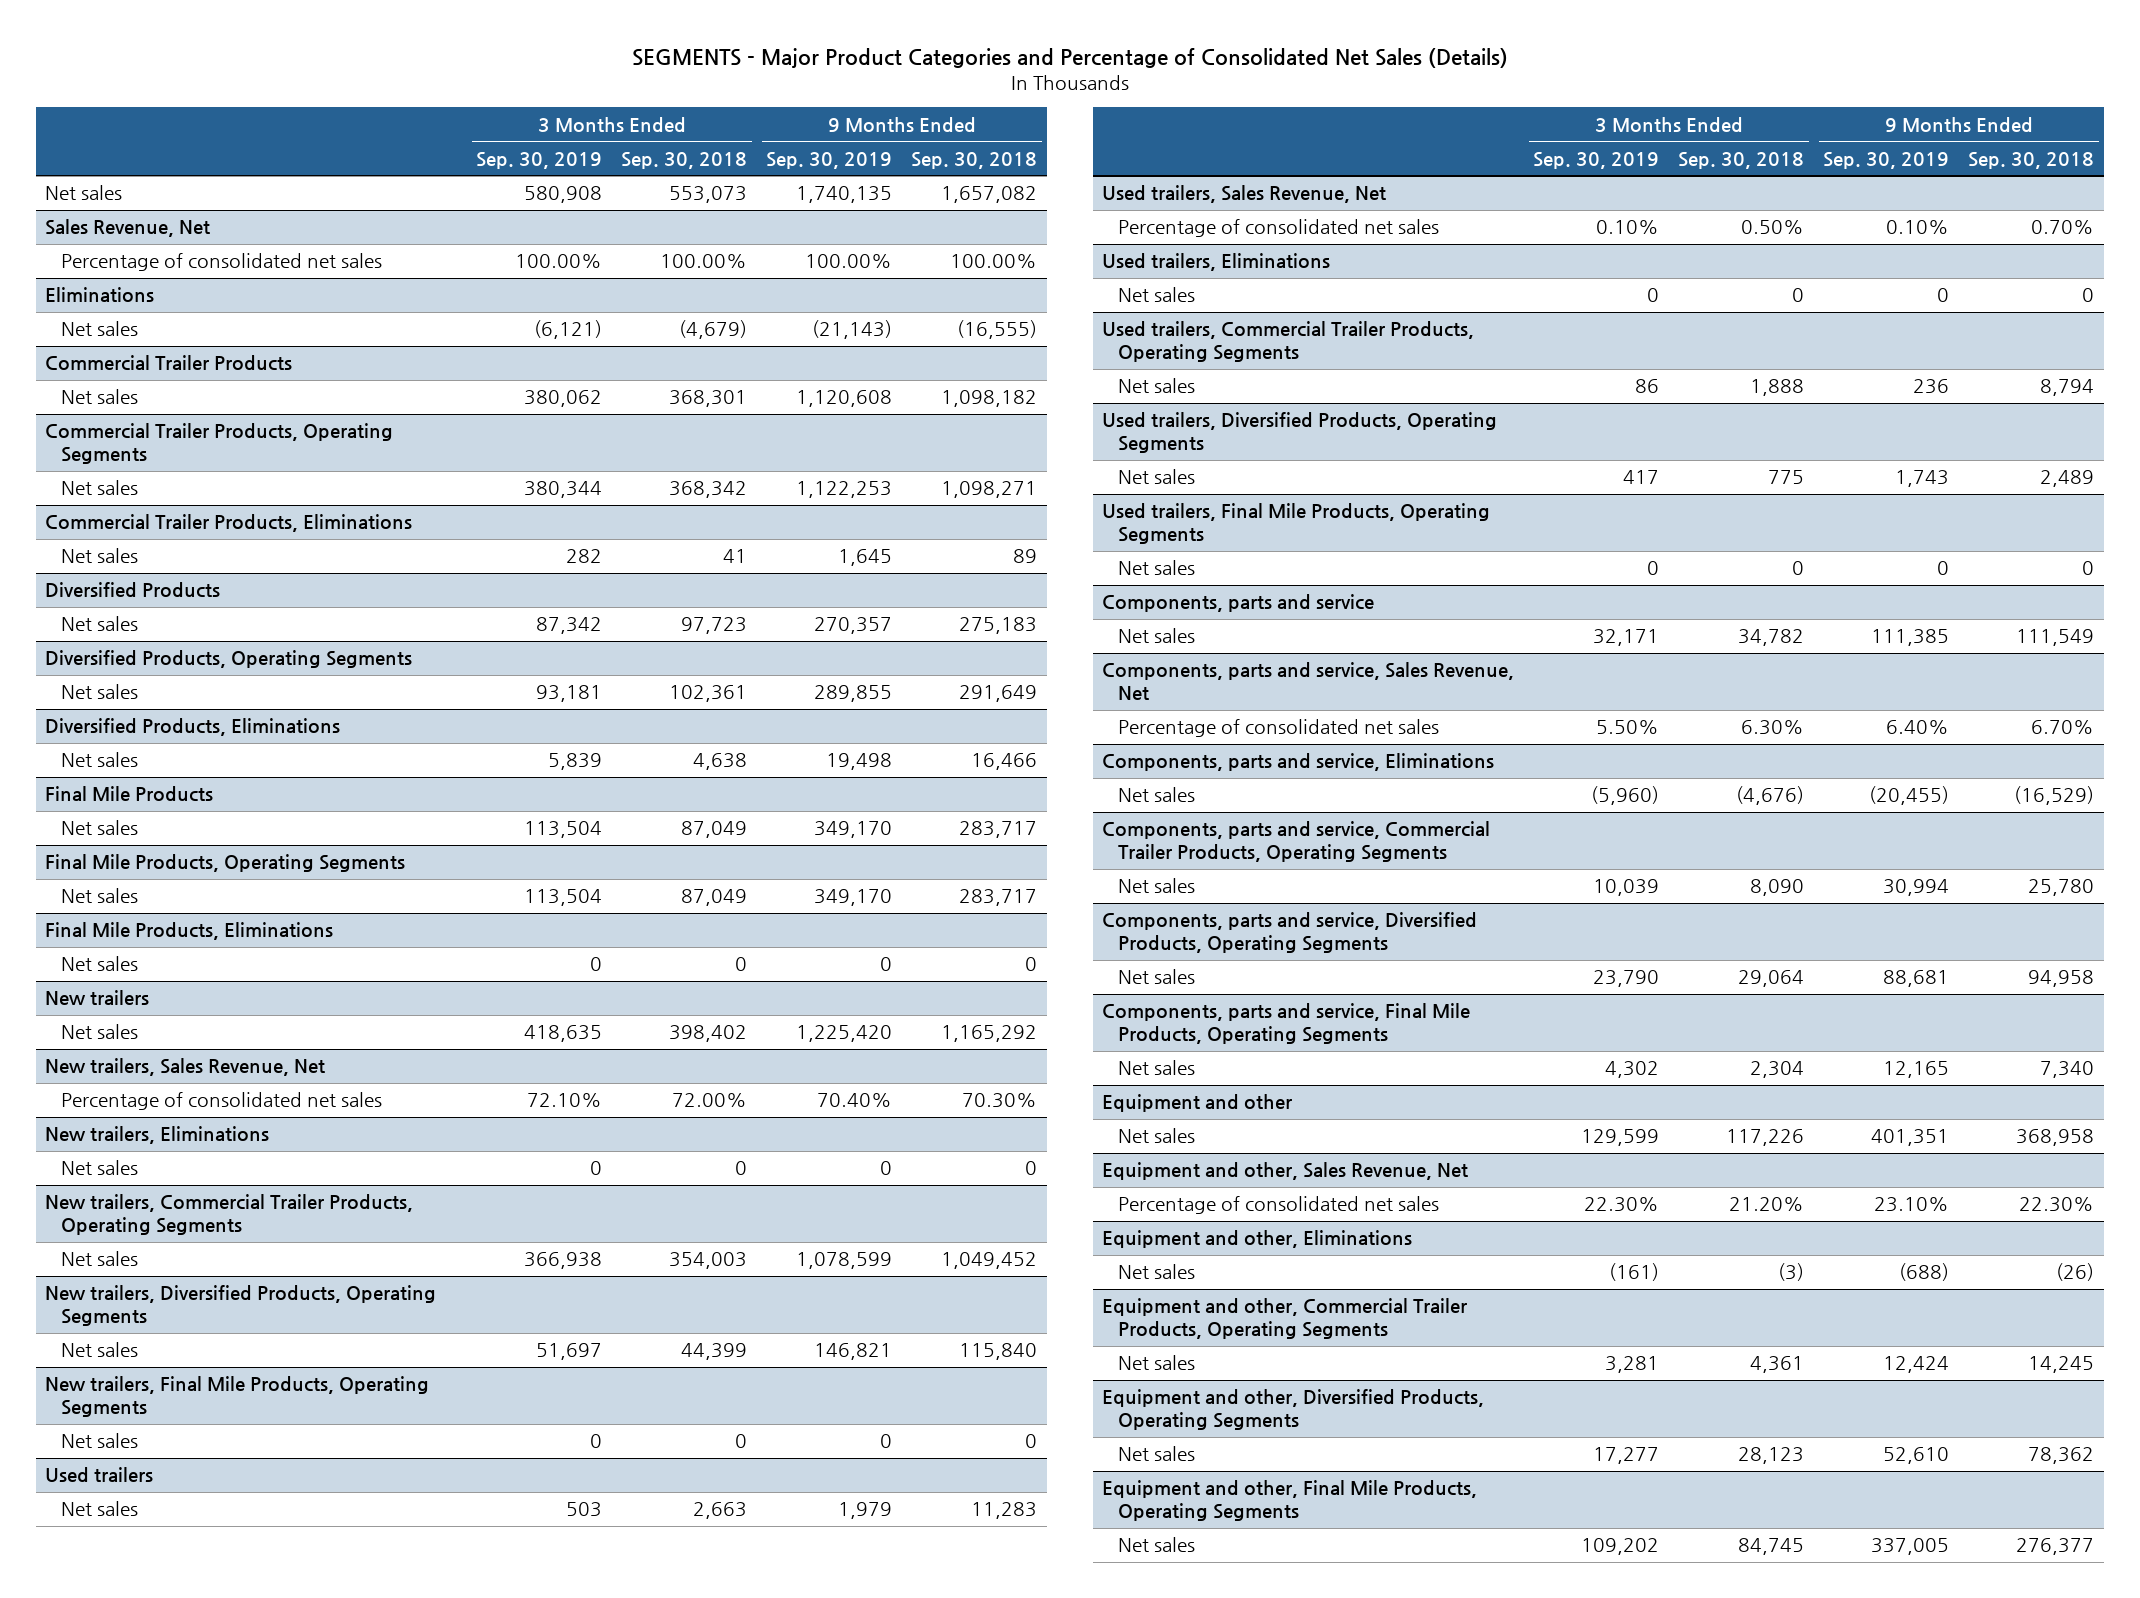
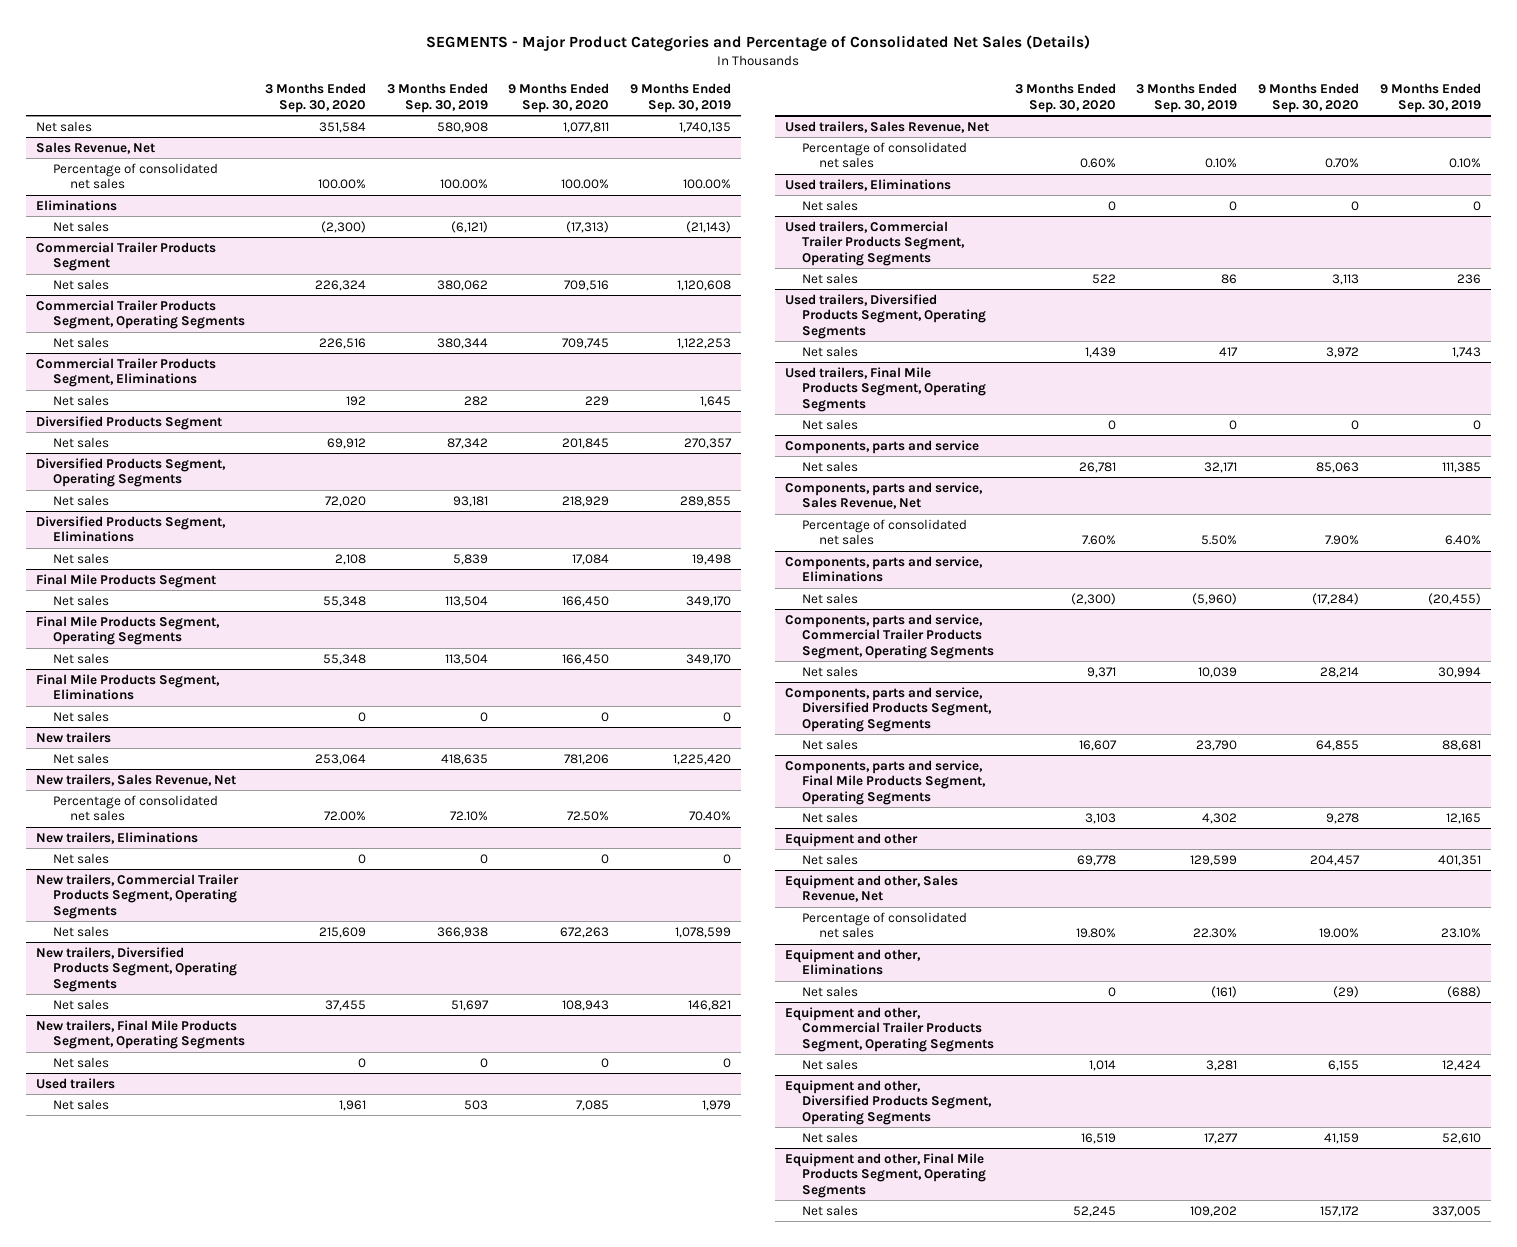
[621,151,748,169] Sep. 30, 2018 -> none
[911,151,1038,169] Sep. 30, 2018 -> none
none -> [265,83,367,113] 3 Months Ended Sep. 30, 2020
none -> [508,83,610,113] 9 Months Ended Sep. 30, 2020
[45,355,293,372] Commercial Trailer Products -> [35,241,216,272] Commercial Trailer Products Segment
[45,423,394,465] Commercial Trailer Products, Operating Segments -> [35,299,245,330] Commercial Trailer Products Segment, Operating Segments
[45,514,413,533] Commercial Trailer Products, Eliminations -> [35,357,216,388] Commercial Trailer Products Segment, Eliminations
[45,582,221,599] Diversified Products -> [35,415,222,430] Diversified Products Segment
[45,650,413,669] Diversified Products, Operating Segments -> [35,457,226,488] Diversified Products Segment, Operating Segments
[45,718,341,737] Diversified Products, Eliminations -> [35,515,226,543] Diversified Products Segment, Eliminations
[45,786,214,803] Final Mile Products -> [35,573,216,588] Final Mile Products Segment
[45,854,406,873] Final Mile Products, Operating Segments -> [35,615,220,646] Final Mile Products Segment, Operating Segments
[45,922,334,941] Final Mile Products, Eliminations -> [35,673,220,701] Final Mile Products Segment, Eliminations
[45,1194,414,1236] New trailers, Commercial Trailer Products, Operating Segments -> [35,873,239,919] New trailers, Commercial Trailer Products Segment, Operating Segments
[45,1285,437,1327] New trailers, Diversified Products, Operating Segments -> [35,946,237,992] New trailers, Diversified Products Segment, Operating Segments
[45,1376,430,1418] New trailers, Final Mile Products, Operating Segments -> [35,1019,245,1050] New trailers, Final Mile Products Segment, Operating Segments
[1102,321,1475,363] Used trailers, Commercial Trailer Products, Operating Segments -> [785,220,966,266] Used trailers, Commercial Trailer Products Segment, Operating Segments
[1102,412,1498,454] Used trailers, Diversified Products, Operating Segments -> [785,293,987,339] Used trailers, Diversified Products Segment, Operating Segments
[1102,503,1491,545] Used trailers, Final Mile Products, Operating Segments -> [785,366,987,412] Used trailers, Final Mile Products Segment, Operating Segments
[1102,821,1491,863] Components, parts and service, Commercial Trailer Products, Operating Segments -> [785,613,995,659] Components, parts and service, Commercial Trailer Products Segment, Operating Segments
[1102,912,1478,954] Components, parts and service, Diversified Products, Operating Segments -> [785,686,993,732] Components, parts and service, Diversified Products Segment, Operating Segments
[1102,1003,1471,1045] Components, parts and service, Final Mile Products, Operating Segments -> [785,759,987,805] Components, parts and service, Final Mile Products Segment, Operating Segments
[1102,1298,1468,1340] Equipment and other, Commercial Trailer Products, Operating Segments -> [785,1006,995,1052] Equipment and other, Commercial Trailer Products Segment, Operating Segments
[1102,1389,1485,1431] Equipment and other, Diversified Products, Operating Segments -> [785,1079,993,1125] Equipment and other, Diversified Products Segment, Operating Segments
[1102,1480,1478,1522] Equipment and other, Final Mile Products, Operating Segments -> [785,1152,987,1198] Equipment and other, Final Mile Products Segment, Operating Segments

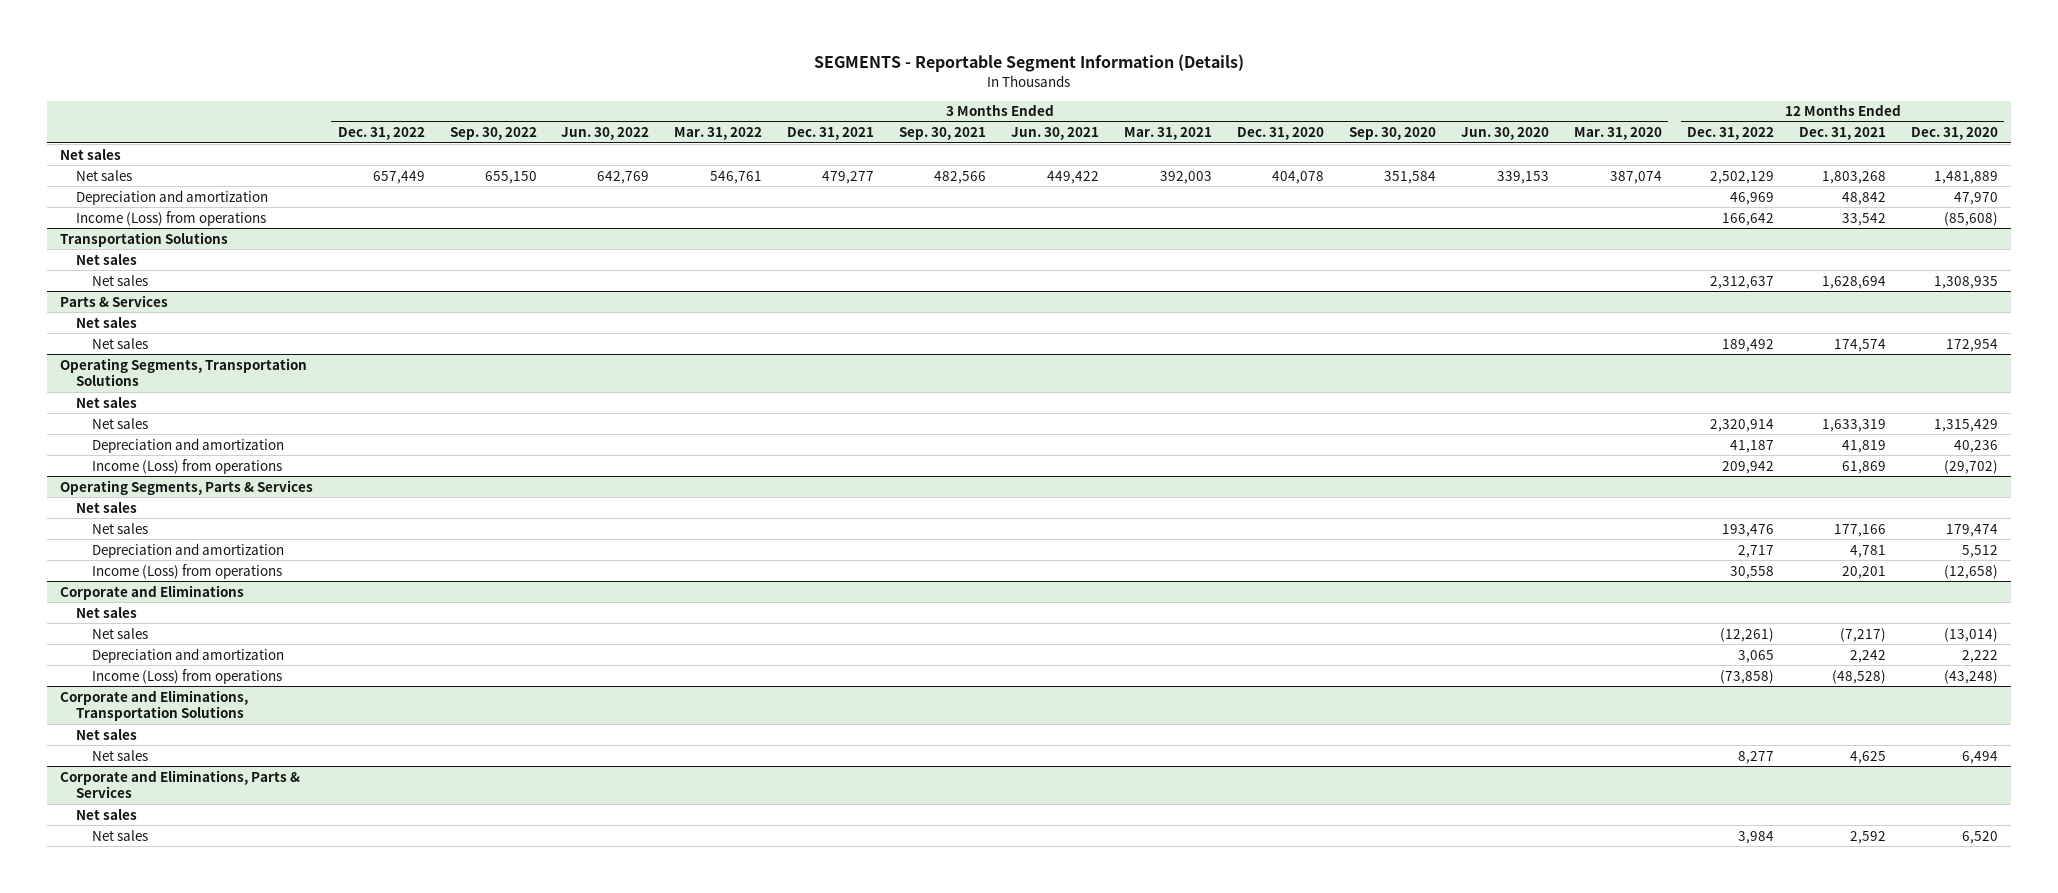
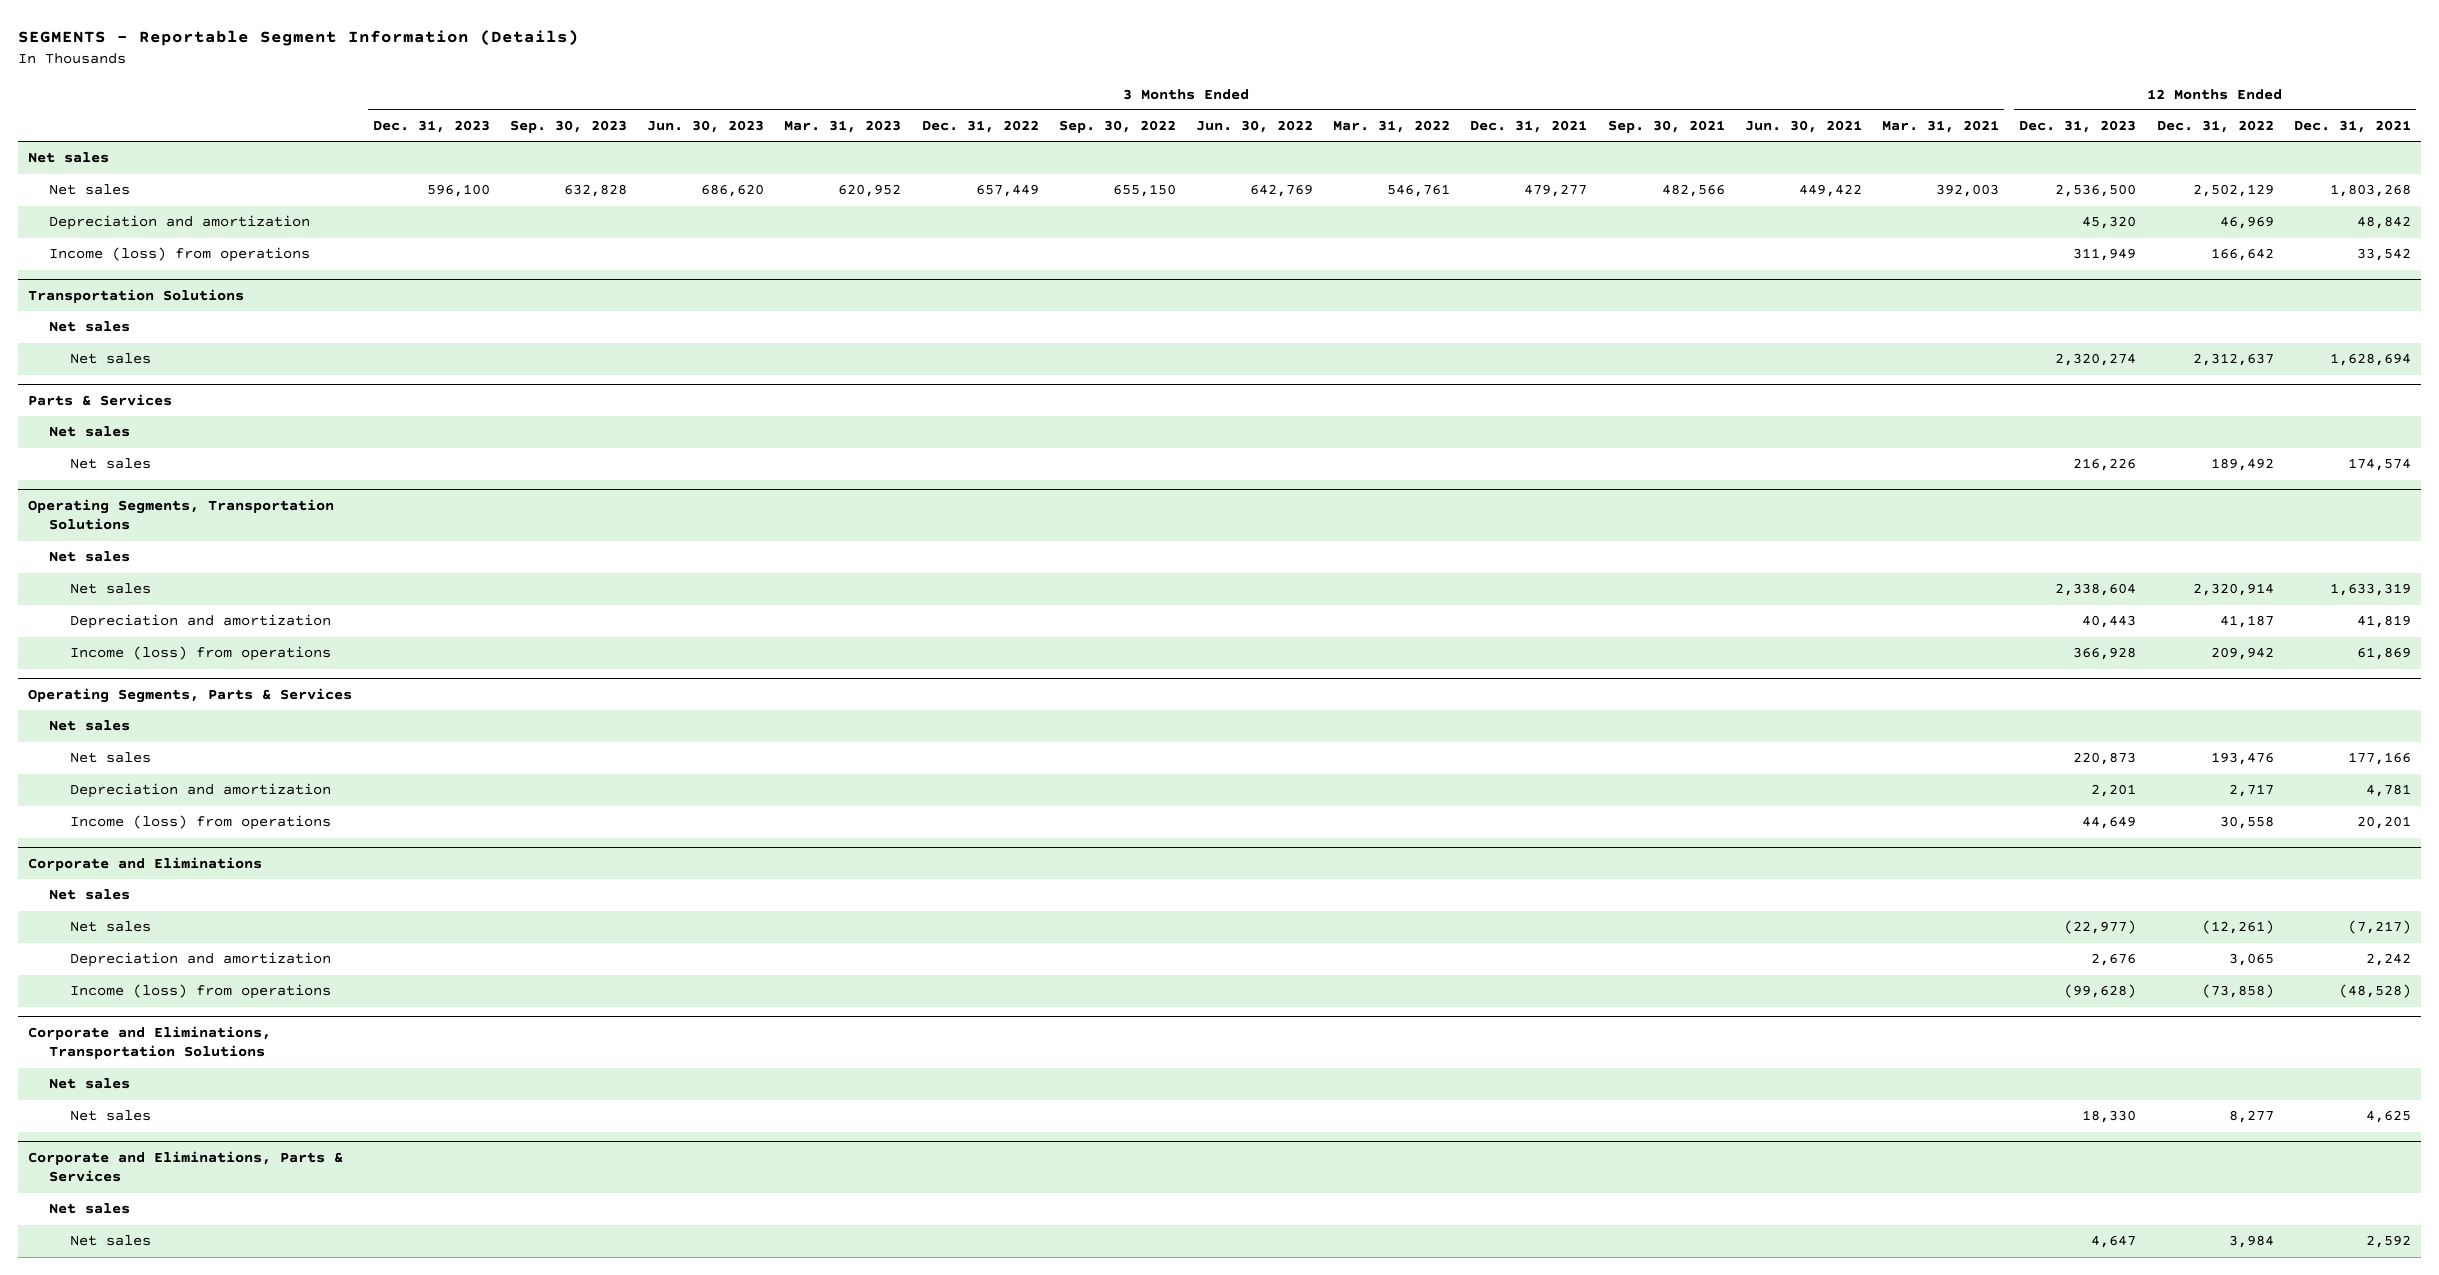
[1237,127,1325,141] Dec. 31, 2020 -> none
[1349,127,1437,141] Sep. 30, 2020 -> none
[1461,127,1550,141] Jun. 30, 2020 -> none
[1574,127,1663,141] Mar. 31, 2020 -> none
[1911,127,1999,141] Dec. 31, 2020 -> none
none -> [372,120,490,134] Dec. 31, 2023
none -> [509,120,627,134] Sep. 30, 2023
none -> [647,120,765,134] Jun. 30, 2023
none -> [784,120,902,134] Mar. 31, 2023
none -> [2019,120,2137,134] Dec. 31, 2023
[75,210,266,226] Income (Loss) from operations -> [49,247,311,263] Income (loss) from operations
[91,458,282,474] Income (Loss) from operations -> [70,646,332,662] Income (loss) from operations
[91,563,282,579] Income (Loss) from operations -> [70,815,332,831] Income (loss) from operations
[91,668,282,684] Income (Loss) from operations -> [70,984,332,1000] Income (loss) from operations

